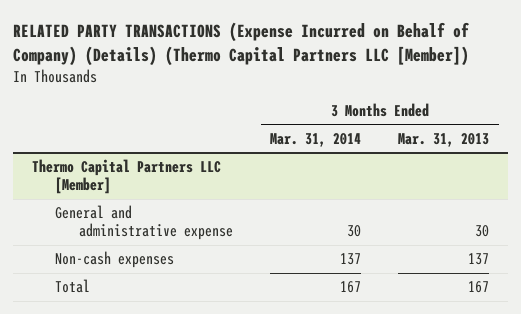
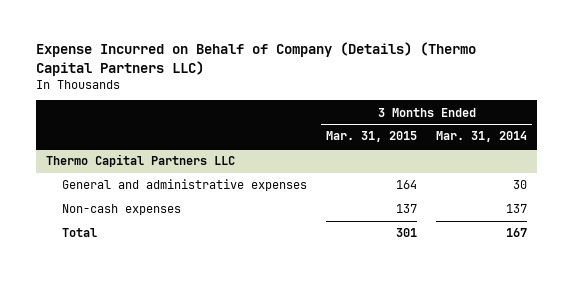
[12,21,469,66] RELATED PARTY TRANSACTIONS (Expense Incurred on Behalf of Company) (Details) (Thermo Capital Partners LLC [Member]) -> [36,42,477,76] Expense Incurred on Behalf of Company (Details) (Thermo Capital Partners LLC)
[398,132,490,147] Mar. 31, 2013 -> none
none -> [326,131,418,143] Mar. 31, 2015
[31,159,221,195] Thermo Capital Partners LLC [Member] -> [45,154,235,168] Thermo Capital Partners LLC
[55,205,234,241] General and administrative expense -> [62,179,308,192] General and administrative expenses

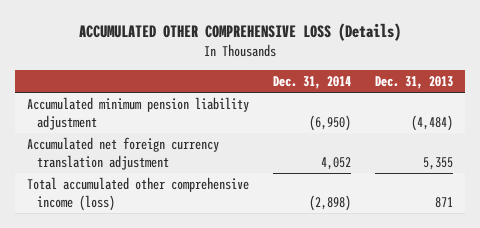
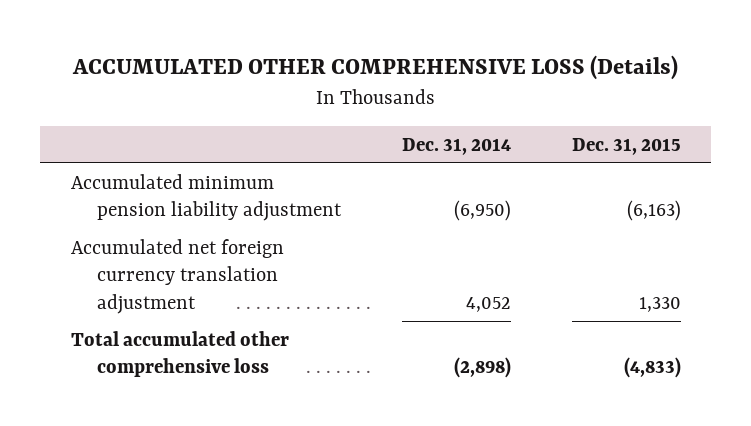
[374,76,453,90] Dec. 31, 2013 -> none
none -> [571,137,681,155] Dec. 31, 2015
[26,177,249,211] Total accumulated other comprehensive income (loss) -> [70,330,289,378] Total accumulated other comprehensive loss

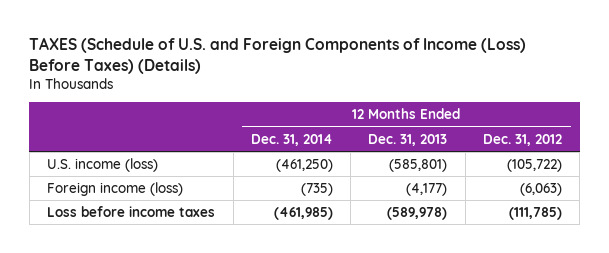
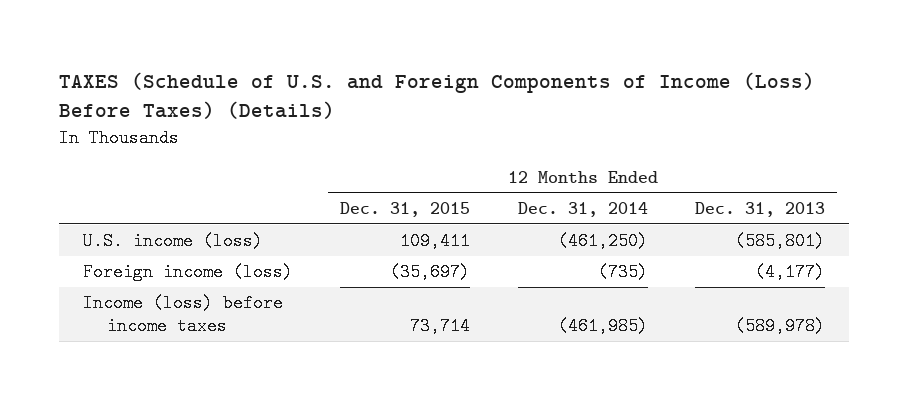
[483,133,563,146] Dec. 31, 2012 -> none
none -> [340,201,471,217] Dec. 31, 2015
[47,205,216,217] Loss before income taxes -> [82,294,283,336] Income (loss) before income taxes

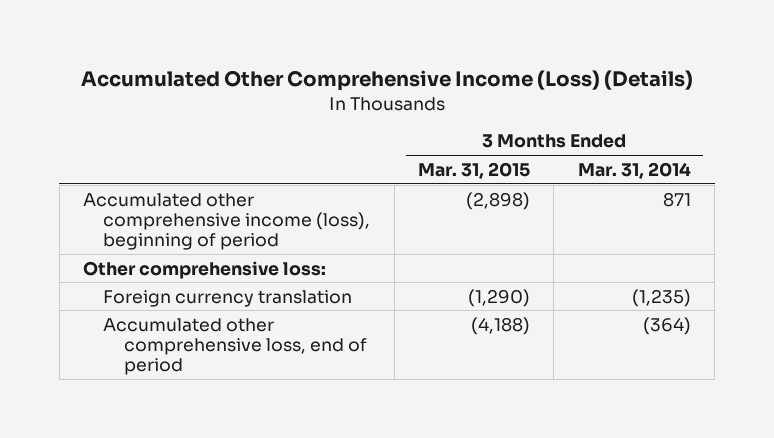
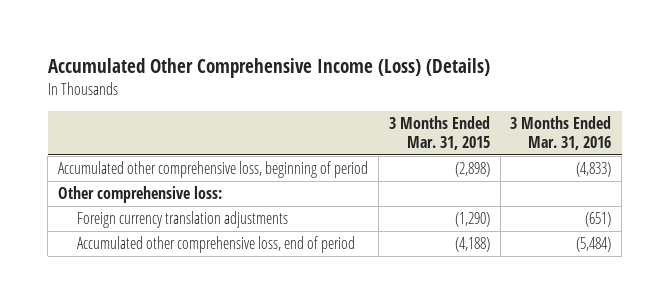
[577,161,691,179] Mar. 31, 2014 -> none
none -> [510,115,612,151] 3 Months Ended Mar. 31, 2016
[83,192,371,250] Accumulated other comprehensive income (loss), beginning of period -> [58,161,369,179] Accumulated other comprehensive loss, beginning of period
[103,289,353,307] Foreign currency translation -> [77,211,289,229] Foreign currency translation adjustments

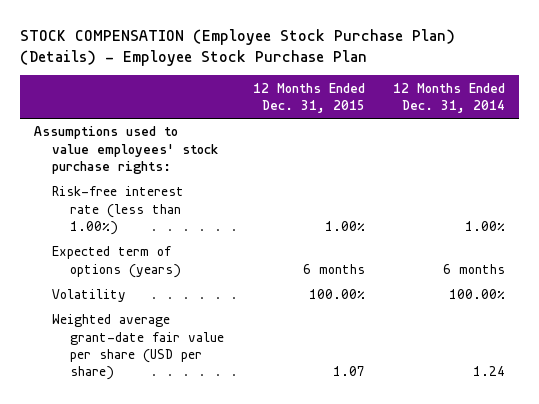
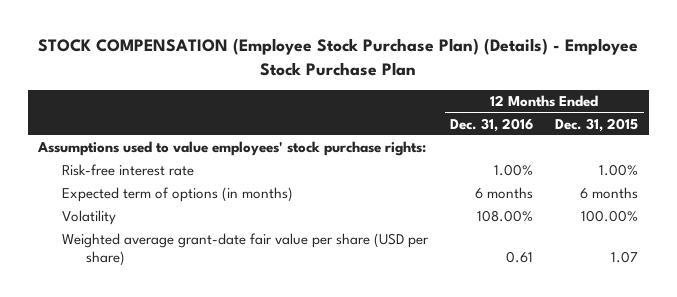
[393,82,506,114] 12 Months Ended Dec. 31, 2014 -> none
none -> [450,117,534,132] Dec. 31, 2016
[52,186,185,235] Risk-free interest rate (less than 1.00%) -> [62,164,195,177] Risk-free interest rate
[52,246,182,278] Expected term of options (years) -> [62,187,294,203] Expected term of options (in months)

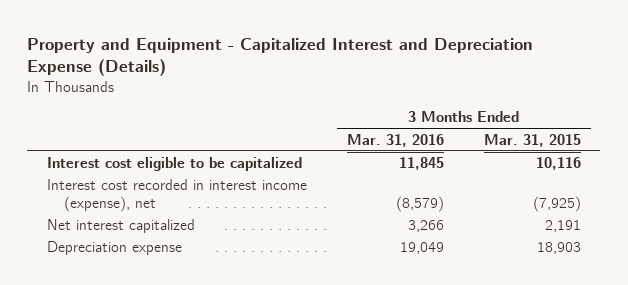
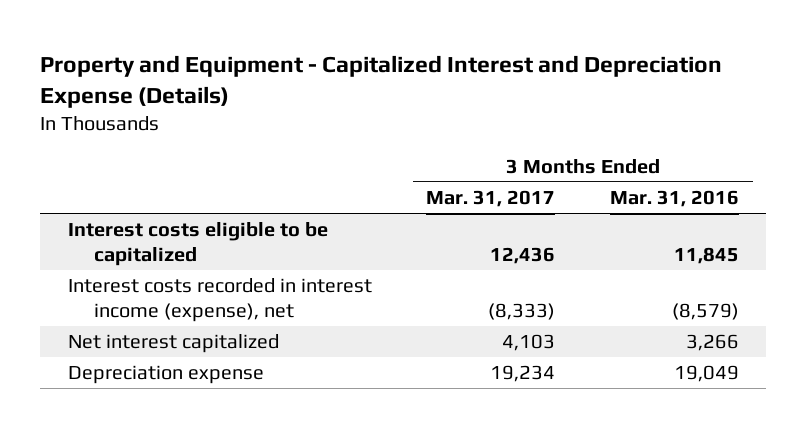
[483,133,581,147] Mar. 31, 2015 -> none
none -> [426,190,556,208] Mar. 31, 2017
[47,157,303,172] Interest cost eligible to be capitalized -> [67,222,328,267] Interest costs eligible to be capitalized
[47,179,308,213] Interest cost recorded in interest income (expense), net -> [67,278,372,323] Interest costs recorded in interest income (expense), net

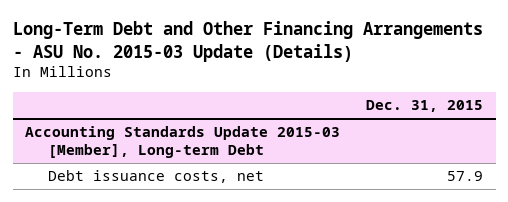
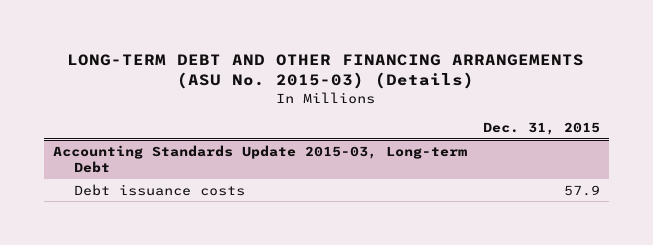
[12,21,483,62] Long-Term Debt and Other Financing Arrangements - ASU No. 2015-03 Update (Details) -> [67,53,585,90] LONG-TERM DEBT AND OTHER FINANCING ARRANGEMENTS (ASU No. 2015-03) (Details)
[25,126,341,158] Accounting Standards Update 2015-03 [Member], Long-term Debt -> [52,144,467,174] Accounting Standards Update 2015-03, Long-term Debt
[47,170,264,184] Debt issuance costs, net -> [73,183,245,196] Debt issuance costs

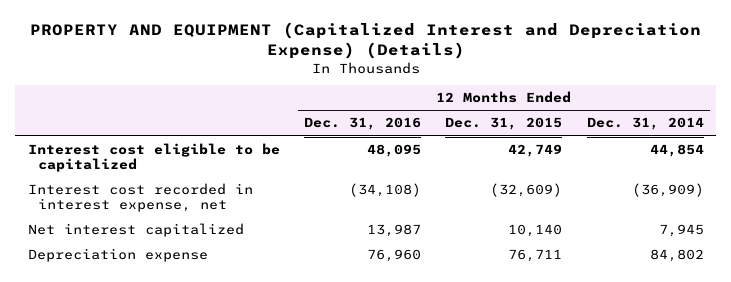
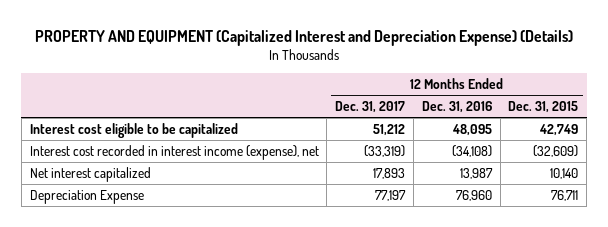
[586,117,704,131] Dec. 31, 2014 -> none
none -> [335,101,406,114] Dec. 31, 2017
[27,183,253,212] Interest cost recorded in interest expense, net -> [29,144,319,160] Interest cost recorded in interest income (expense), net
[27,248,208,263] Depreciation expense -> [29,189,144,204] Depreciation Expense

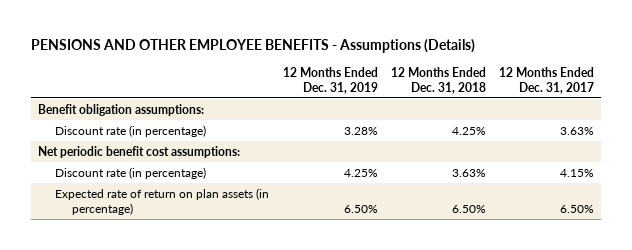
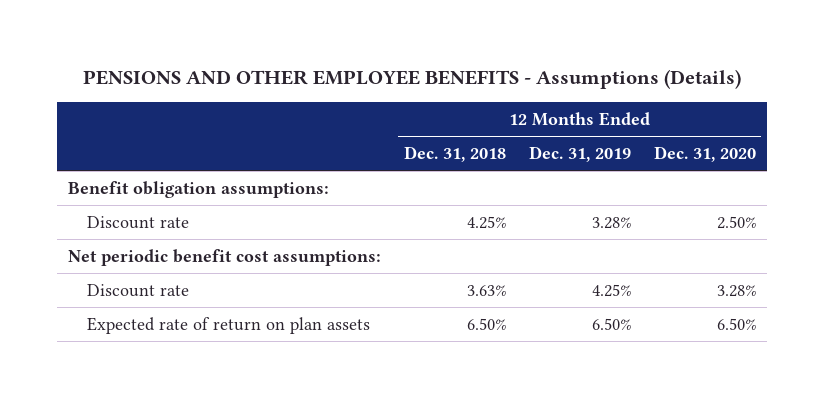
[499,66,595,95] 12 Months Ended Dec. 31, 2017 -> none
none -> [653,145,756,162] Dec. 31, 2020
[55,124,207,137] Discount rate (in percentage) -> [86,215,189,229] Discount rate
[55,166,207,179] Discount rate (in percentage) -> [86,283,189,297] Discount rate
[55,187,270,215] Expected rate of return on plan assets (in percentage) -> [86,316,370,334] Expected rate of return on plan assets

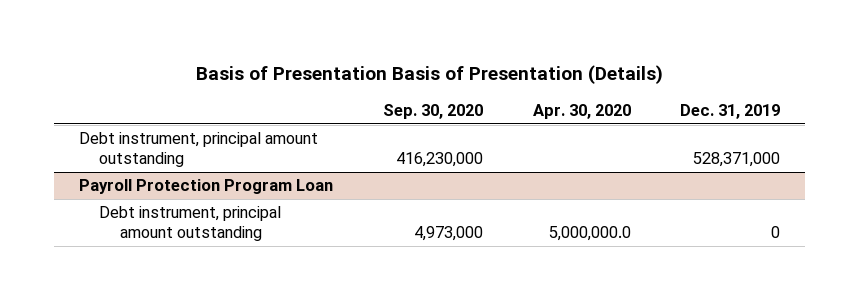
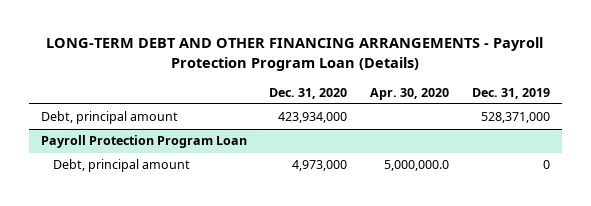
[195,64,663,84] Basis of Presentation Basis of Presentation (Details) -> [46,37,544,71] LONG-TERM DEBT AND OTHER FINANCING ARRANGEMENTS - Payroll Protection Program Loan (Details)
[382,104,483,120] Sep. 30, 2020 -> none
none -> [269,87,348,99] Dec. 31, 2020
[78,132,318,168] Debt instrument, principal amount outstanding -> [40,111,178,125] Debt, principal amount
[99,206,282,242] Debt instrument, principal amount outstanding -> [53,159,191,173] Debt, principal amount

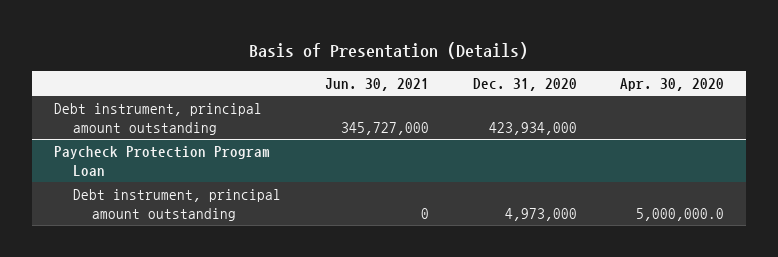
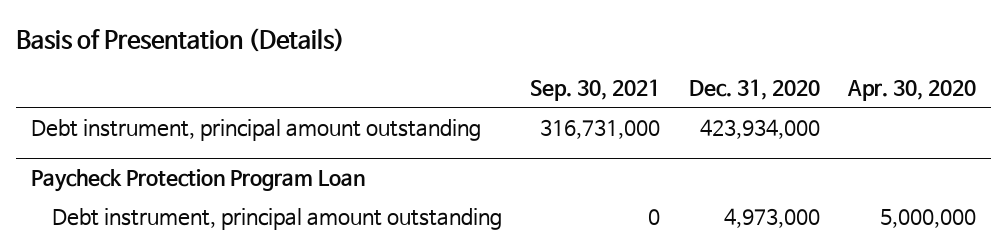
[324,78,429,92] Jun. 30, 2021 -> none
none -> [530,79,661,102] Sep. 30, 2021
[636,208,725,222] 5,000,000.0 -> [880,208,977,228] 5,000,000

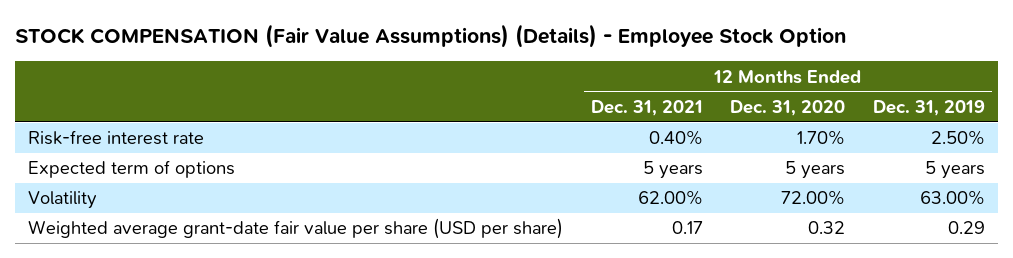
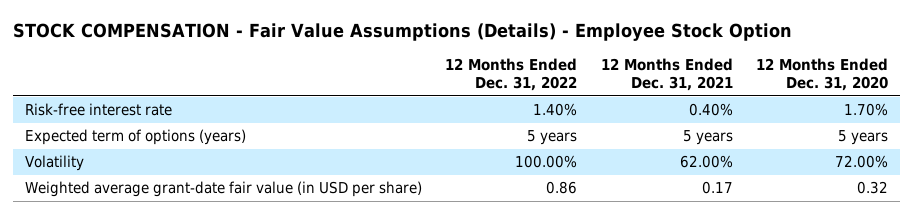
[14,24,846,49] STOCK COMPENSATION (Fair Value Assumptions) (Details) - Employee Stock Option -> [13,22,793,41] STOCK COMPENSATION - Fair Value Assumptions (Details) - Employee Stock Option
[872,99,985,116] Dec. 31, 2019 -> none
none -> [445,58,578,92] 12 Months Ended Dec. 31, 2022
[28,160,236,179] Expected term of options -> [25,129,247,146] Expected term of options (years)
[28,218,564,240] Weighted average grant-date fair value per share (USD per share) -> [25,181,423,198] Weighted average grant-date fair value (in USD per share)

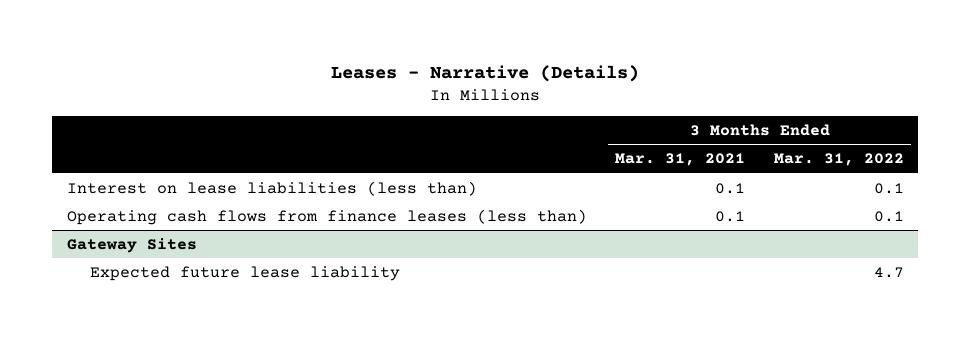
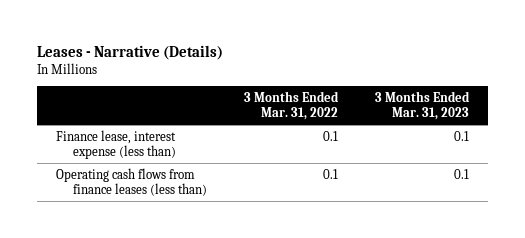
[615,153,746,167] Mar. 31, 2021 -> none
none -> [375,91,471,121] 3 Months Ended Mar. 31, 2023
[66,180,477,196] Interest on lease liabilities (less than) -> [55,129,176,159] Finance lease, interest expense (less than)
[66,237,197,253] Gateway Sites -> none
[90,265,401,281] Expected future lease liability -> none

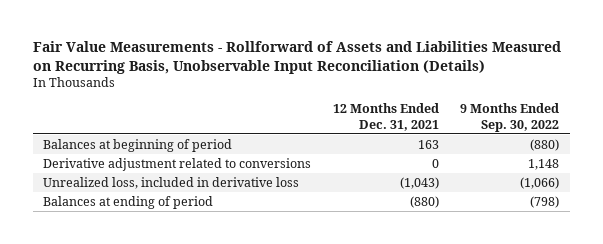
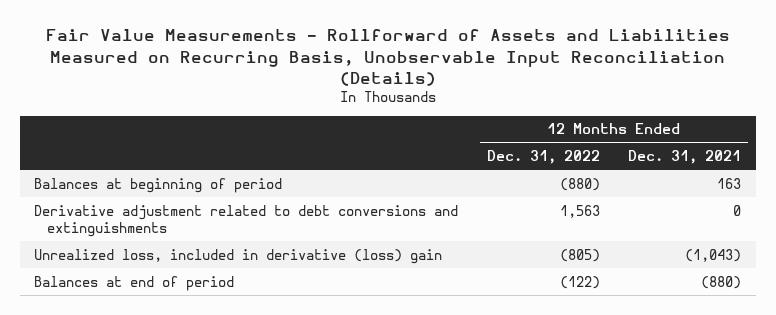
[460,103,560,132] 9 Months Ended Sep. 30, 2022 -> none
none -> [486,150,600,165] Dec. 31, 2022
[43,158,312,172] Derivative adjustment related to conversions -> [34,204,459,237] Derivative adjustment related to debt conversions and extinguishments
[43,177,300,190] Unrealized loss, included in derivative loss -> [34,248,443,264] Unrealized loss, included in derivative (loss) gain
[43,196,214,210] Balances at ending of period -> [34,275,235,291] Balances at end of period

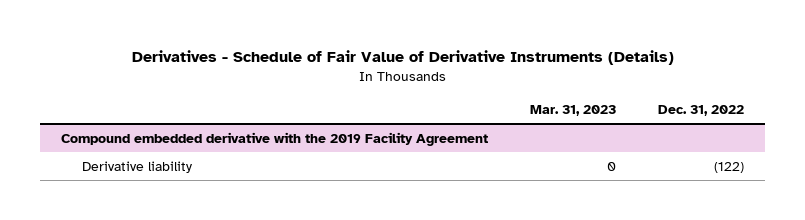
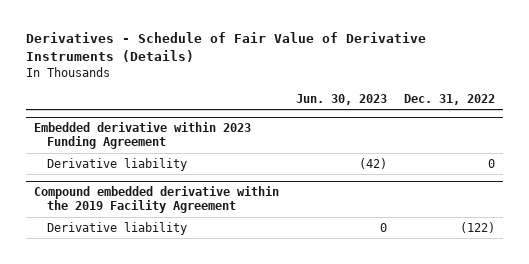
[530,104,617,116] Mar. 31, 2023 -> none
none -> [295,93,387,105] Jun. 30, 2023
none -> [34,121,252,150] Embedded derivative within 2023 Funding Agreement
none -> [46,157,187,171] Derivative liability
[61,131,489,146] Compound embedded derivative with the 2019 Facility Agreement -> [34,185,280,214] Compound embedded derivative within the 2019 Facility Agreement

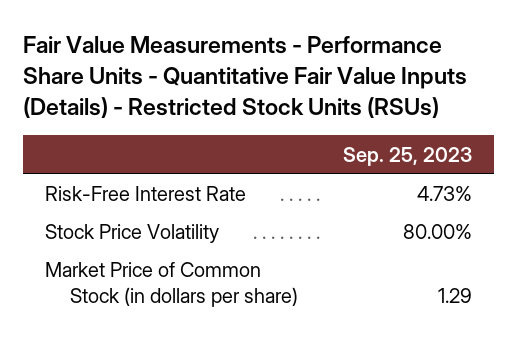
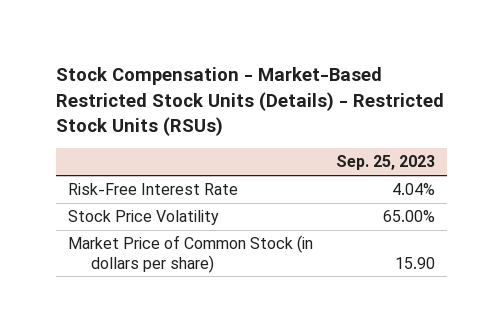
[22,36,467,119] Fair Value Measurements - Performance Share Units - Quantitative Fair Value Inputs (Details) - Restricted Stock Units (RSUs) -> [56,67,445,136] Stock Compensation - Market-Based Restricted Stock Units (Details) - Restricted Stock Units (RSUs)
[416,186,472,202] 4.73% -> [392,183,436,196] 4.04%
[402,224,472,240] 80.00% -> [383,210,436,223] 65.00%
[437,287,472,303] 1.29 -> [395,256,436,269] 15.90

